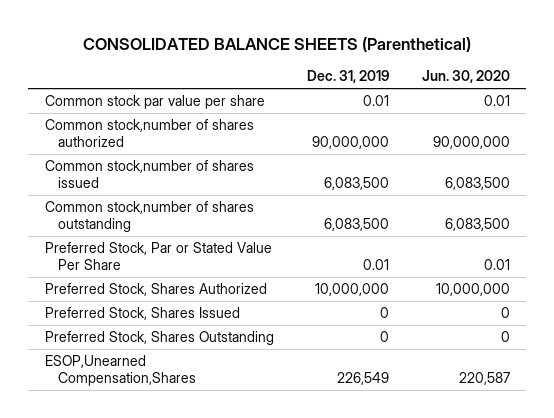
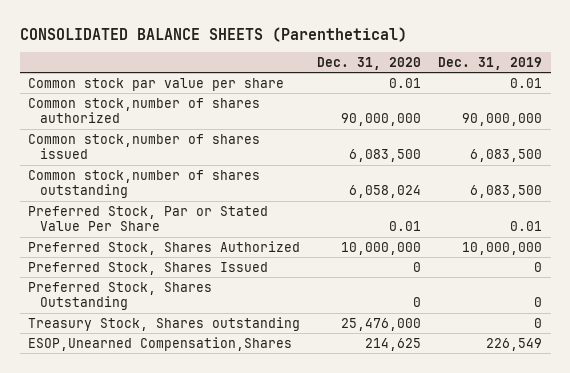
[421,70,510,84] Jun. 30, 2020 -> none
none -> [317,57,422,71] Dec. 31, 2020
none -> [28,316,301,331] Treasury Stock, Shares outstanding

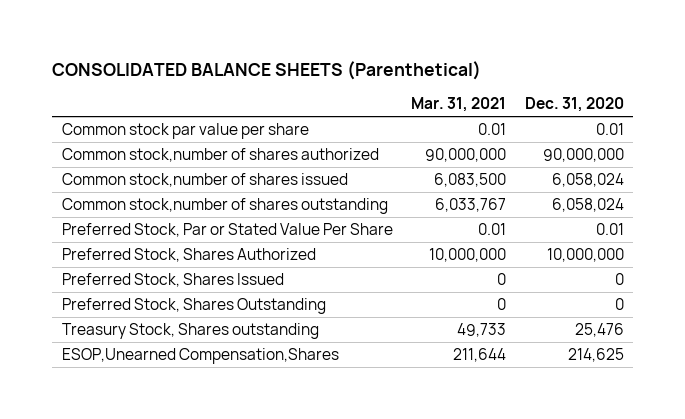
[438,57,543,71] Dec. 31, 2019 -> none
none -> [411,97,507,113] Mar. 31, 2021
[349,149,422,163] 6,083,500 -> [551,172,624,187] 6,058,024
[341,317,422,331] 25,476,000 -> [574,322,624,337] 25,476

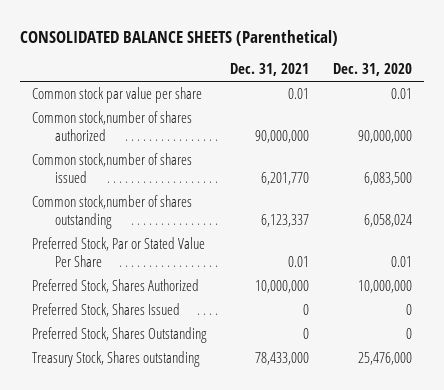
[411,97,507,113] Mar. 31, 2021 -> none
none -> [230,63,310,77] Dec. 31, 2021
[551,172,624,187] 6,058,024 -> [364,171,413,185] 6,083,500
[61,347,339,364] ESOP,Unearned Compensation,Shares -> none
[574,322,624,337] 25,476 -> [358,352,413,366] 25,476,000

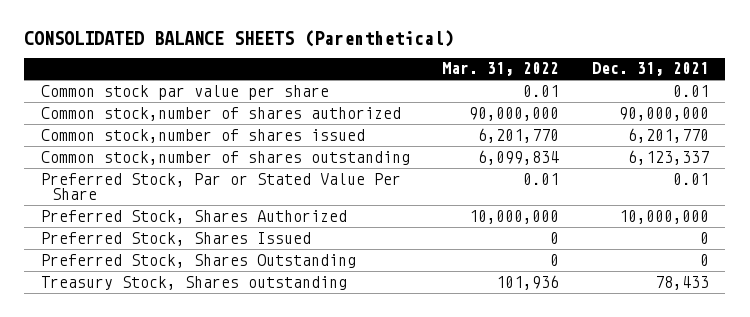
[333,63,413,77] Dec. 31, 2020 -> none
none -> [442,62,560,77] Mar. 31, 2022
[255,352,310,366] 78,433,000 -> [655,275,710,290] 78,433

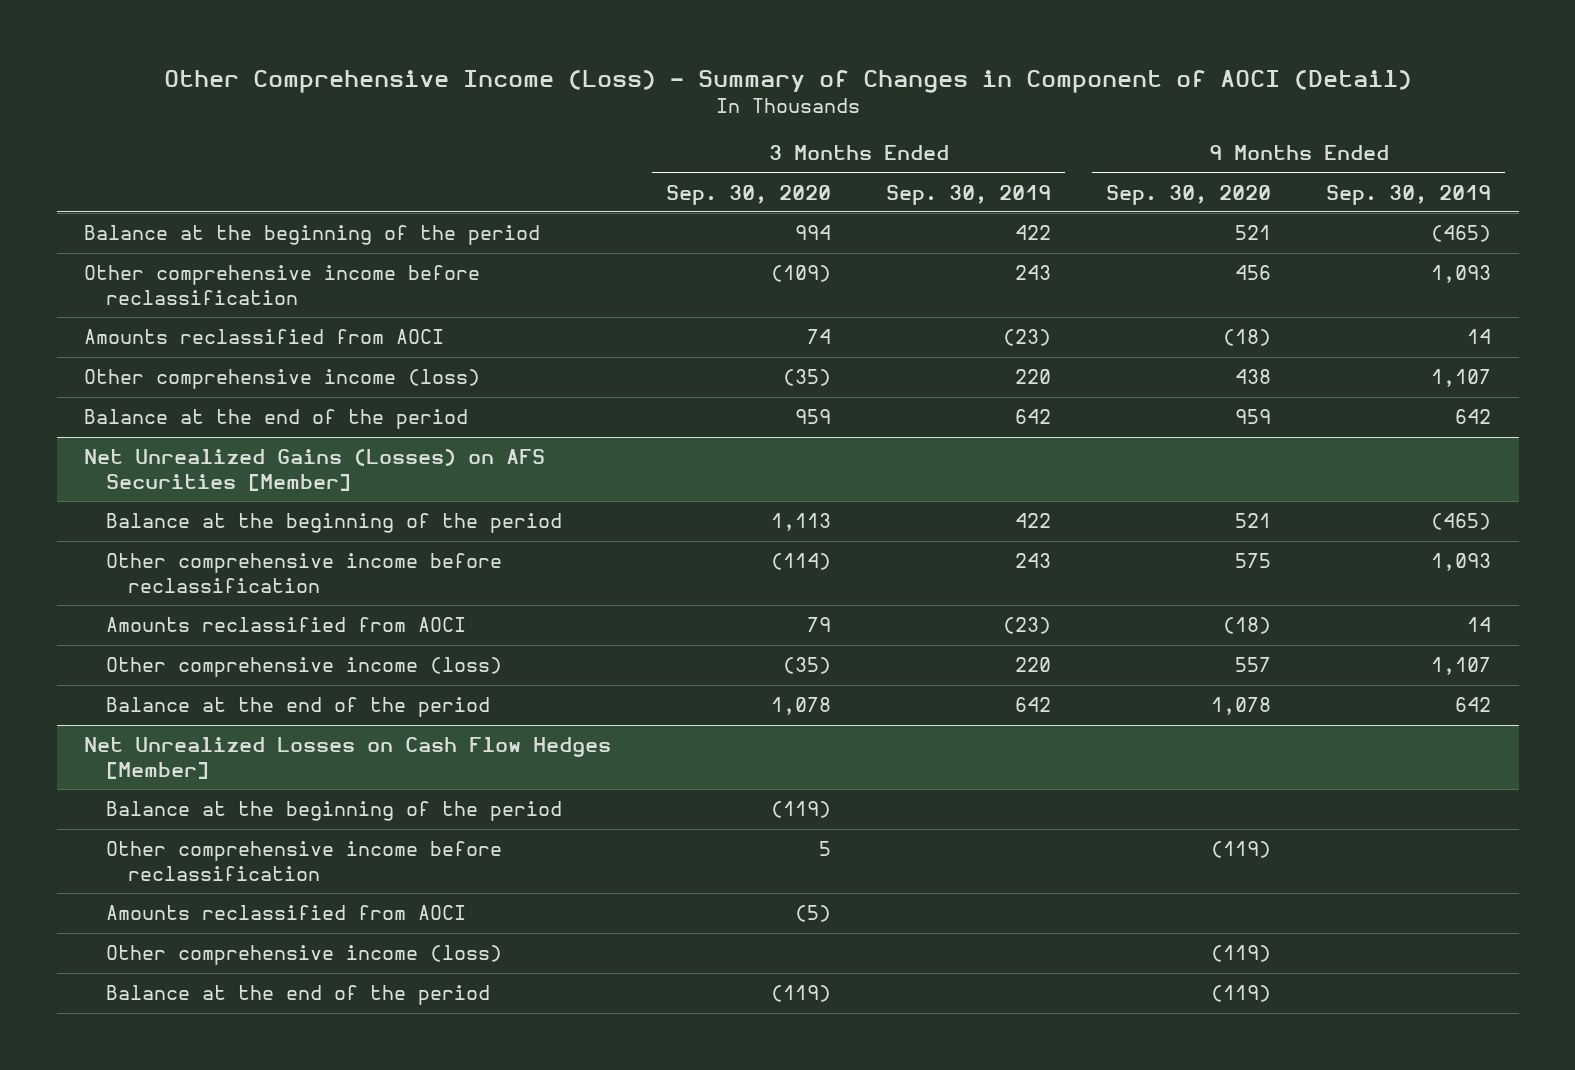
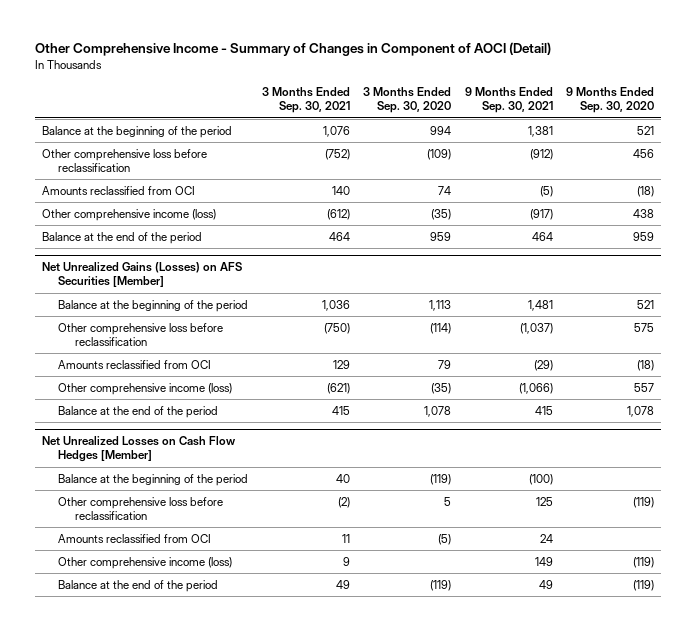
[163,70,1412,94] Other Comprehensive Income (Loss) - Summary of Changes in Component of AOCI (Detail) -> [35,42,552,57] Other Comprehensive Income - Summary of Changes in Component of AOCI (Detail)
[886,184,1052,205] Sep. 30, 2019 -> none
[1326,184,1492,205] Sep. 30, 2019 -> none
none -> [261,87,350,114] 3 Months Ended Sep. 30, 2021
none -> [464,87,553,114] 9 Months Ended Sep. 30, 2021
[84,265,481,305] Other comprehensive income before reclassification -> [41,148,207,173] Other comprehensive loss before reclassification
[84,329,445,345] Amounts reclassified from AOCI -> [41,185,195,195] Amounts reclassified from OCI
[105,553,502,593] Other comprehensive income before reclassification -> [58,322,224,347] Other comprehensive loss before reclassification
[105,617,466,633] Amounts reclassified from AOCI -> [58,359,212,369] Amounts reclassified from OCI
[105,841,502,881] Other comprehensive income before reclassification -> [58,496,224,521] Other comprehensive loss before reclassification
[105,905,466,921] Amounts reclassified from AOCI -> [58,533,212,543] Amounts reclassified from OCI

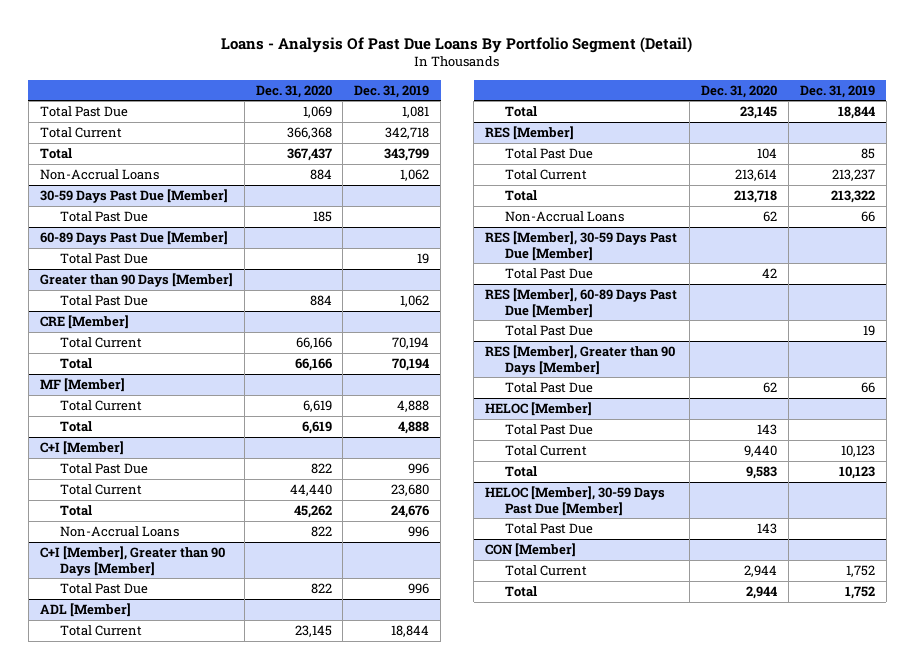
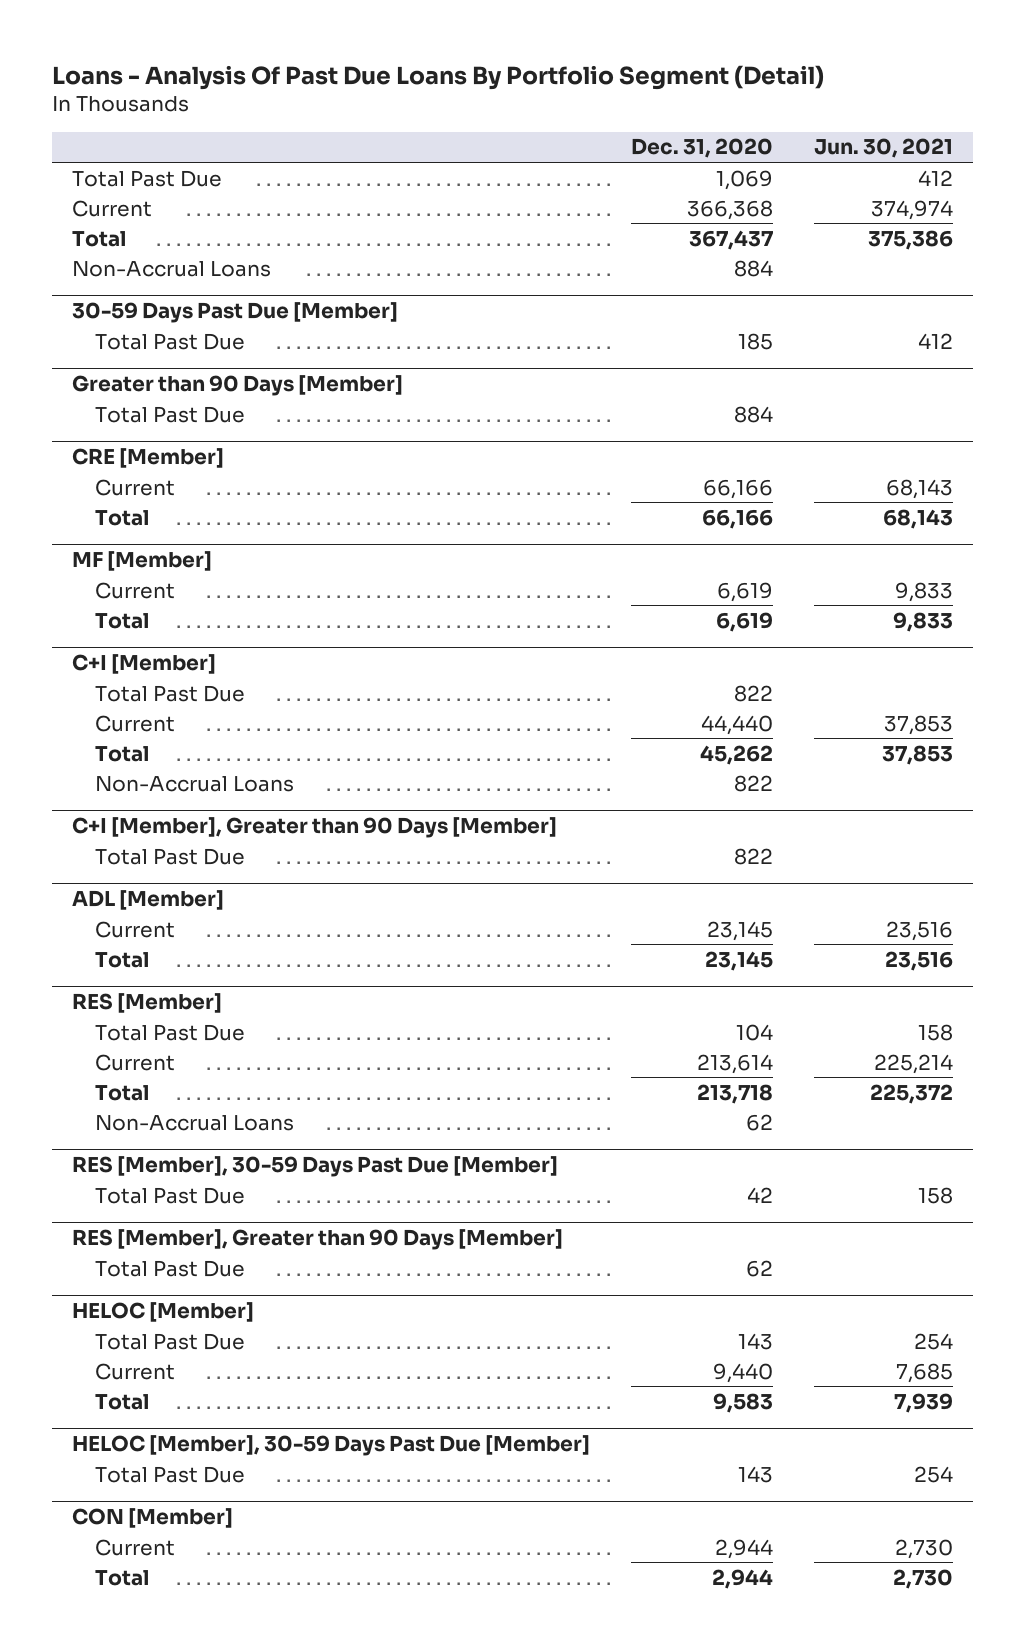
[354,84,430,98] Dec. 31, 2019 -> none
none -> [813,138,953,159] Jun. 30, 2021
[39,127,122,139] Total Current -> [72,199,153,217] Current
[39,231,228,246] 60-89 Days Past Due [Member] -> none
[59,253,148,265] Total Past Due -> none
[59,337,142,349] Total Current -> [95,478,176,496] Current
[59,400,142,412] Total Current -> [95,581,176,599] Current
[59,484,142,496] Total Current -> [95,714,176,732] Current
[59,625,142,637] Total Current -> [95,920,176,938] Current
[505,169,588,181] Total Current -> [95,1053,176,1071] Current
[485,288,678,318] RES [Member], 60-89 Days Past Due [Member] -> none
[505,325,594,337] Total Past Due -> none
[505,445,588,457] Total Current -> [95,1362,176,1380] Current
[505,565,588,577] Total Current -> [95,1538,176,1556] Current

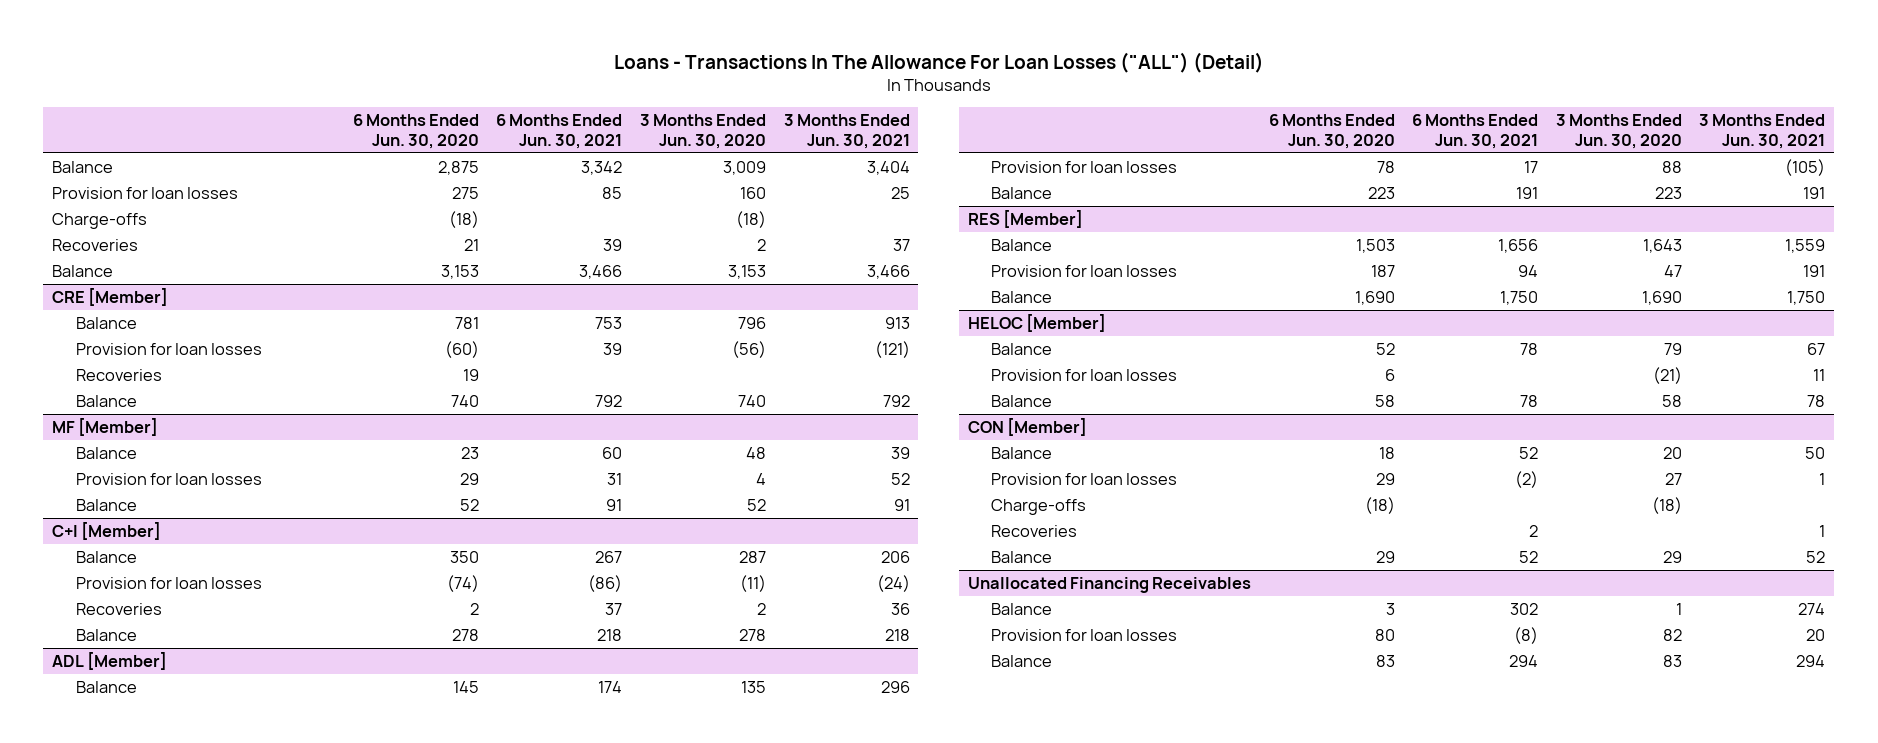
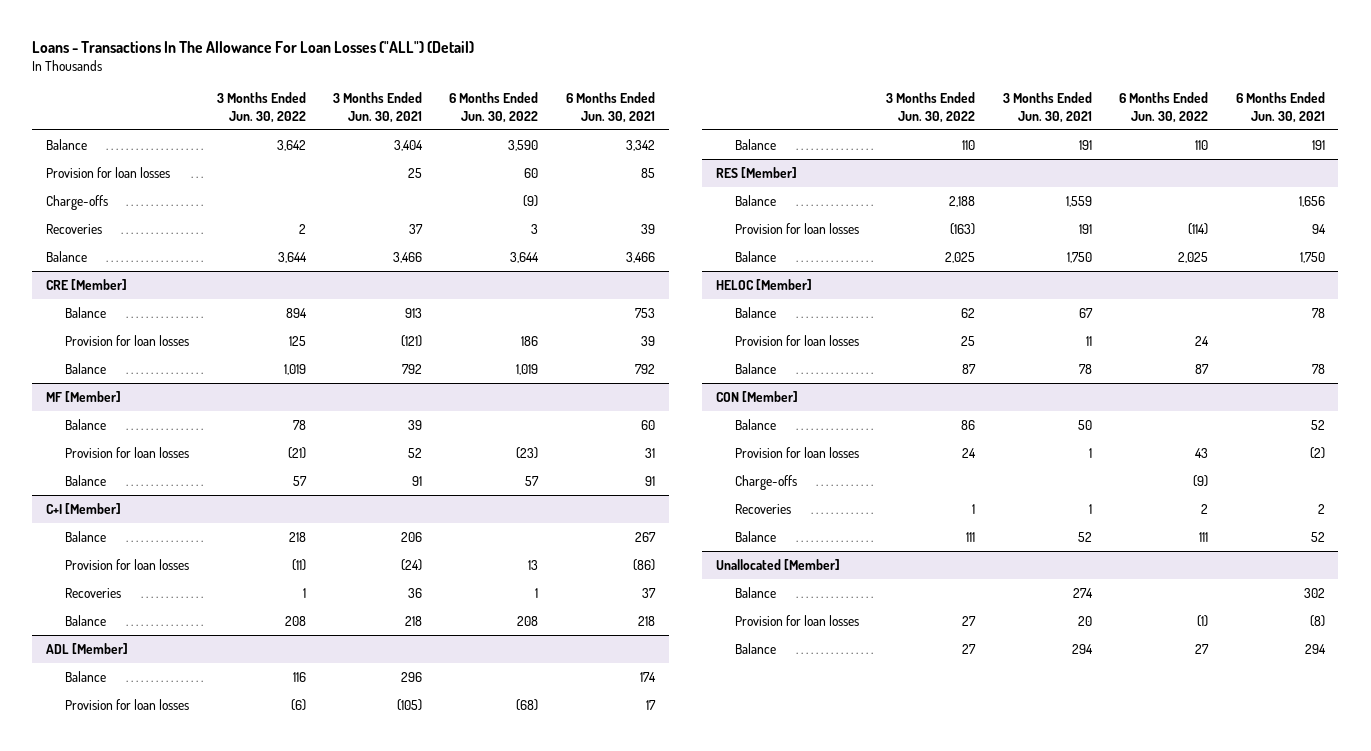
[352,114,479,149] 6 Months Ended Jun. 30, 2020 -> none
[640,114,767,149] 3 Months Ended Jun. 30, 2020 -> none
none -> [216,92,306,123] 3 Months Ended Jun. 30, 2022
none -> [449,92,539,123] 6 Months Ended Jun. 30, 2022
[75,368,162,381] Recoveries -> none
[968,576,1252,593] Unallocated Financing Receivables -> [715,558,840,570] Unallocated [Member]

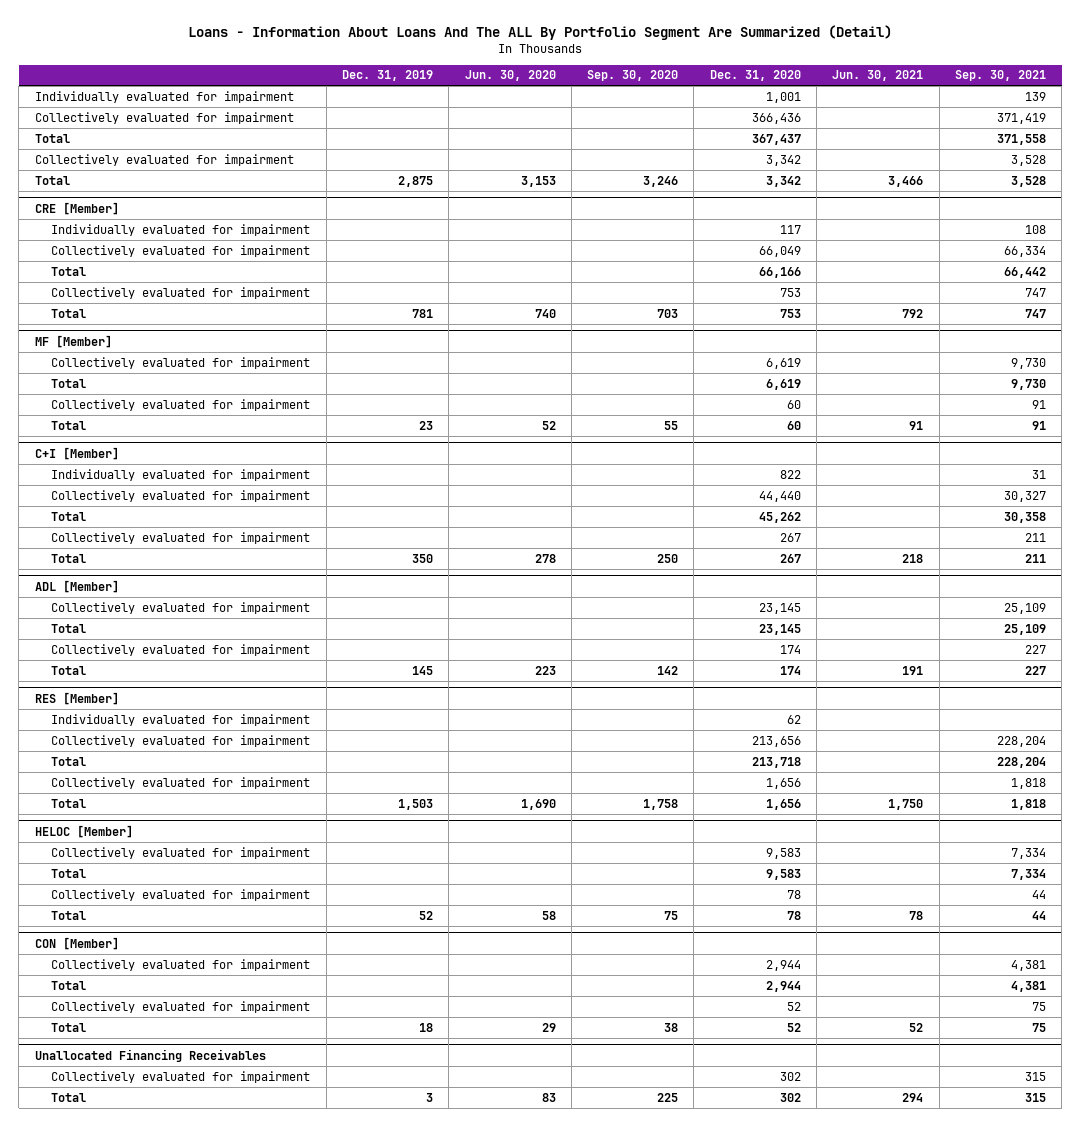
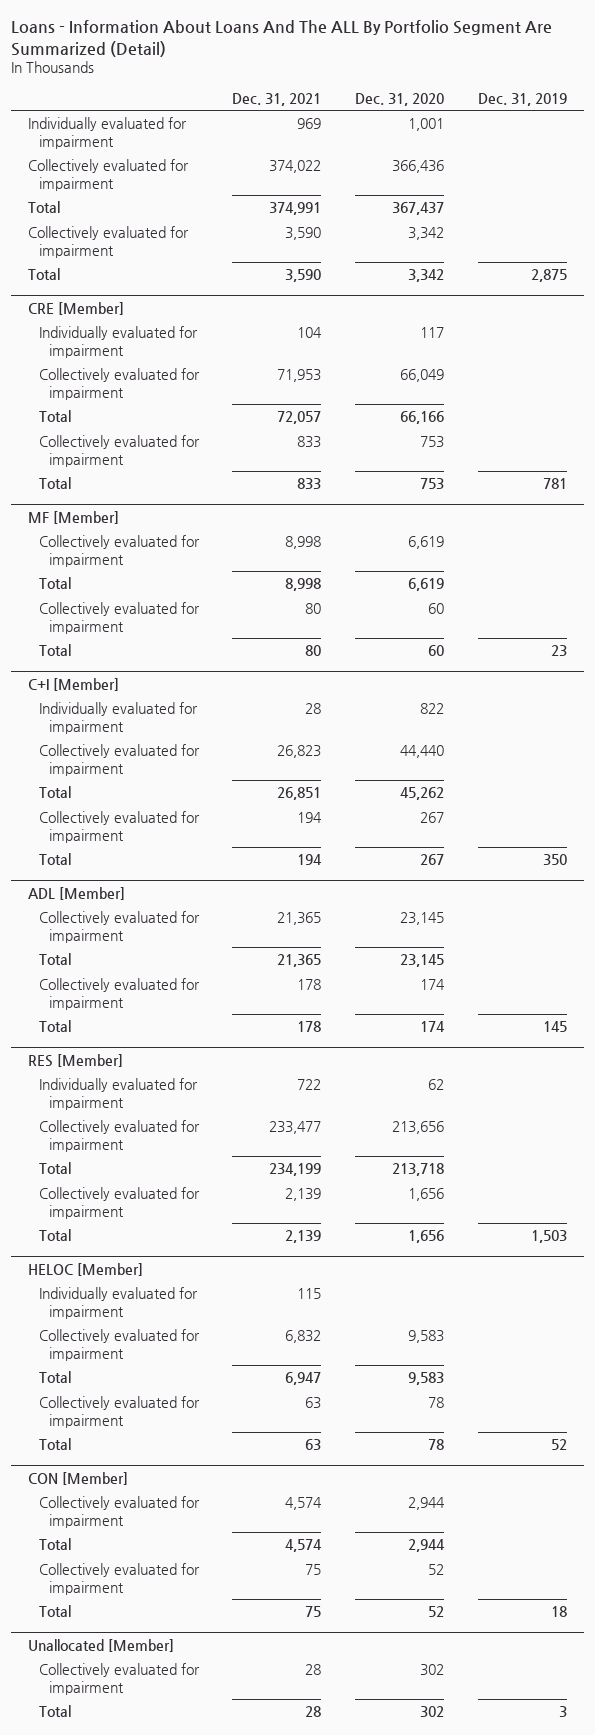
[464,70,556,82] Jun. 30, 2020 -> none
[587,70,679,82] Sep. 30, 2020 -> none
[832,70,924,82] Jun. 30, 2021 -> none
[954,70,1046,82] Sep. 30, 2021 -> none
none -> [232,92,322,106] Dec. 31, 2021
none -> [38,1287,198,1319] Individually evaluated for impairment
[34,1048,266,1062] Unallocated Financing Receivables -> [28,1638,175,1652] Unallocated [Member]

